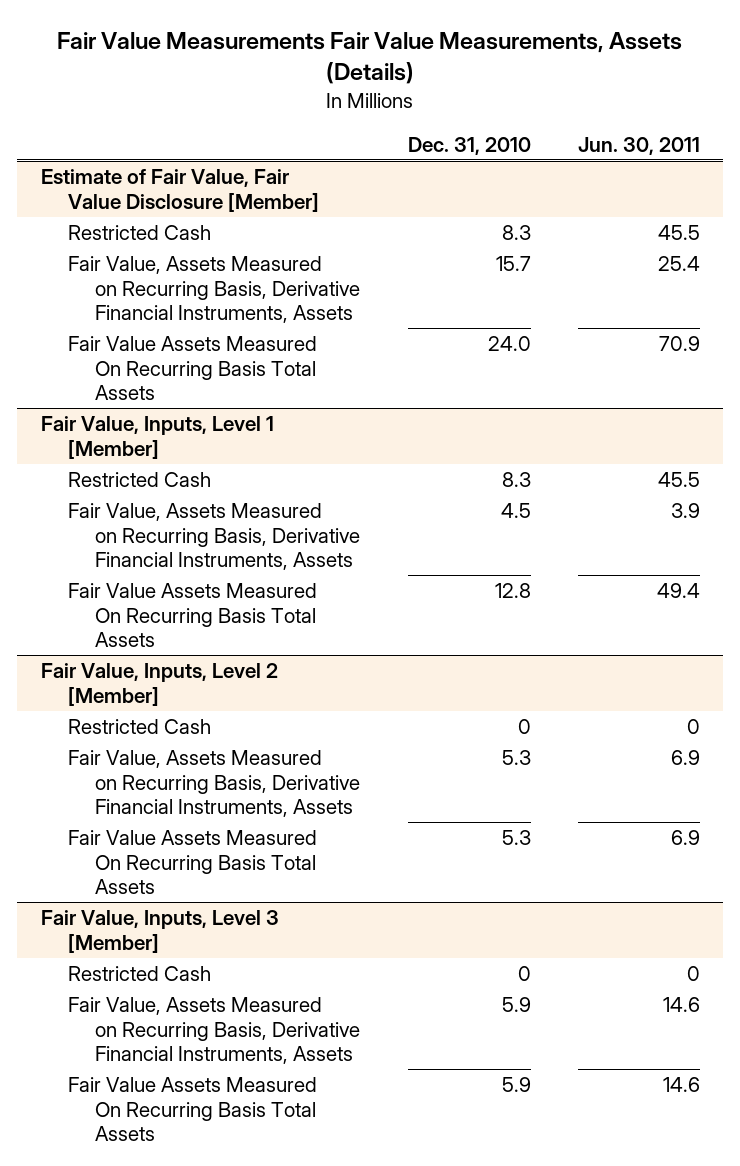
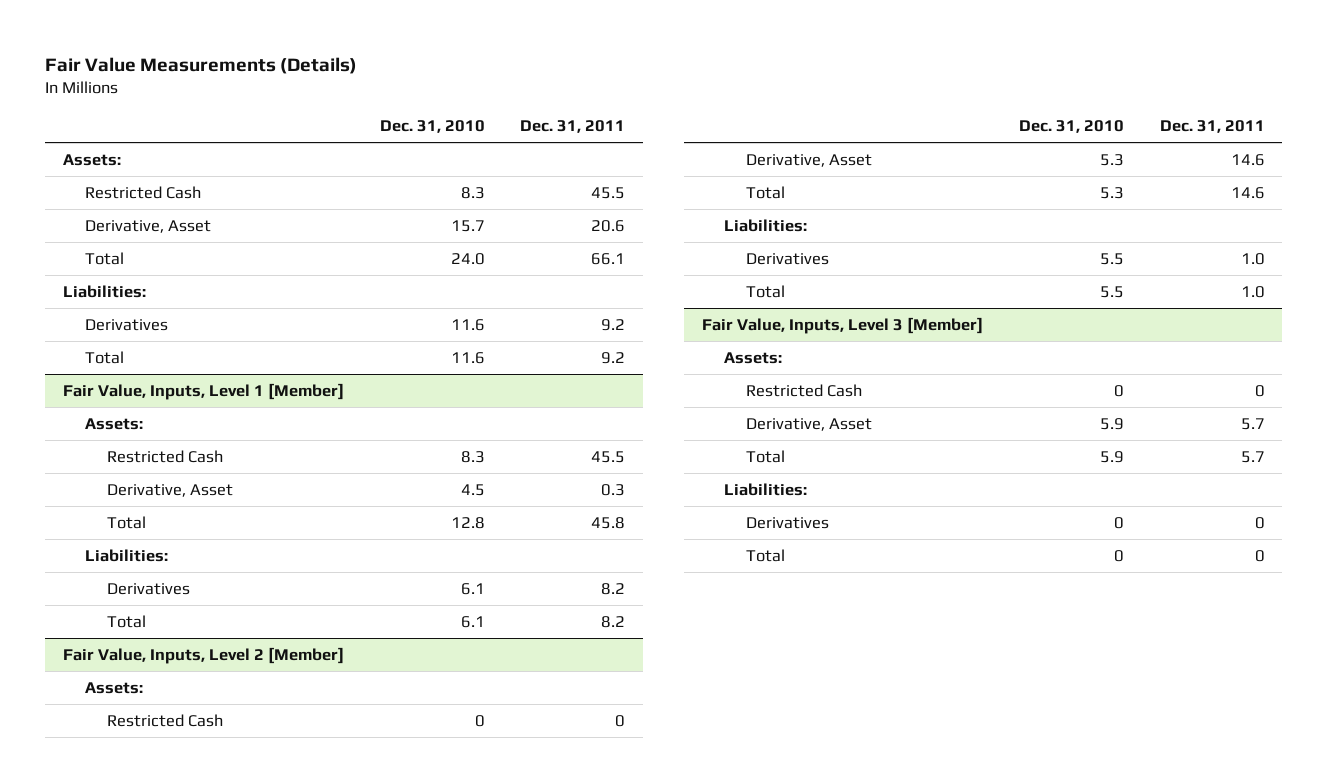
[57,31,683,85] Fair Value Measurements Fair Value Measurements, Assets (Details) -> [45,56,358,74] Fair Value Measurements (Details)
[577,136,700,155] Jun. 30, 2011 -> none
none -> [520,120,626,134] Dec. 31, 2011
[40,169,319,212] Estimate of Fair Value, Fair Value Disclosure [Member] -> none
none -> [63,153,122,166] Assets:
[67,256,361,324] Fair Value, Assets Measured on Recurring Basis, Derivative Financial Instruments, Assets -> [84,219,211,233] Derivative, Asset
[67,336,317,401] Fair Value Assets Measured On Recurring Basis Total Assets -> [84,251,124,265] Total
none -> [63,284,147,298] Liabilities:
none -> [84,318,168,331] Derivatives
none -> [84,350,124,364] Total
none -> [84,417,143,430] Assets:
[67,503,361,571] Fair Value, Assets Measured on Recurring Basis, Derivative Financial Instruments, Assets -> [106,483,233,497] Derivative, Asset
[67,583,317,648] Fair Value Assets Measured On Recurring Basis Total Assets -> [106,515,146,529] Total
none -> [84,548,168,562] Liabilities:
none -> [106,582,190,595] Derivatives
none -> [106,614,146,628] Total
none -> [84,681,143,694] Assets:
[67,750,361,818] Fair Value, Assets Measured on Recurring Basis, Derivative Financial Instruments, Assets -> [746,153,873,167] Derivative, Asset
[67,830,317,895] Fair Value Assets Measured On Recurring Basis Total Assets -> [746,185,786,199] Total
none -> [724,218,808,232] Liabilities:
none -> [746,252,830,265] Derivatives
none -> [746,284,786,298] Total
none -> [724,351,783,364] Assets:
[67,997,361,1065] Fair Value, Assets Measured on Recurring Basis, Derivative Financial Instruments, Assets -> [746,417,873,431] Derivative, Asset
[67,1077,317,1142] Fair Value Assets Measured On Recurring Basis Total Assets -> [746,449,786,463] Total
none -> [724,482,808,496] Liabilities:
none -> [746,516,830,529] Derivatives
none -> [746,548,786,562] Total

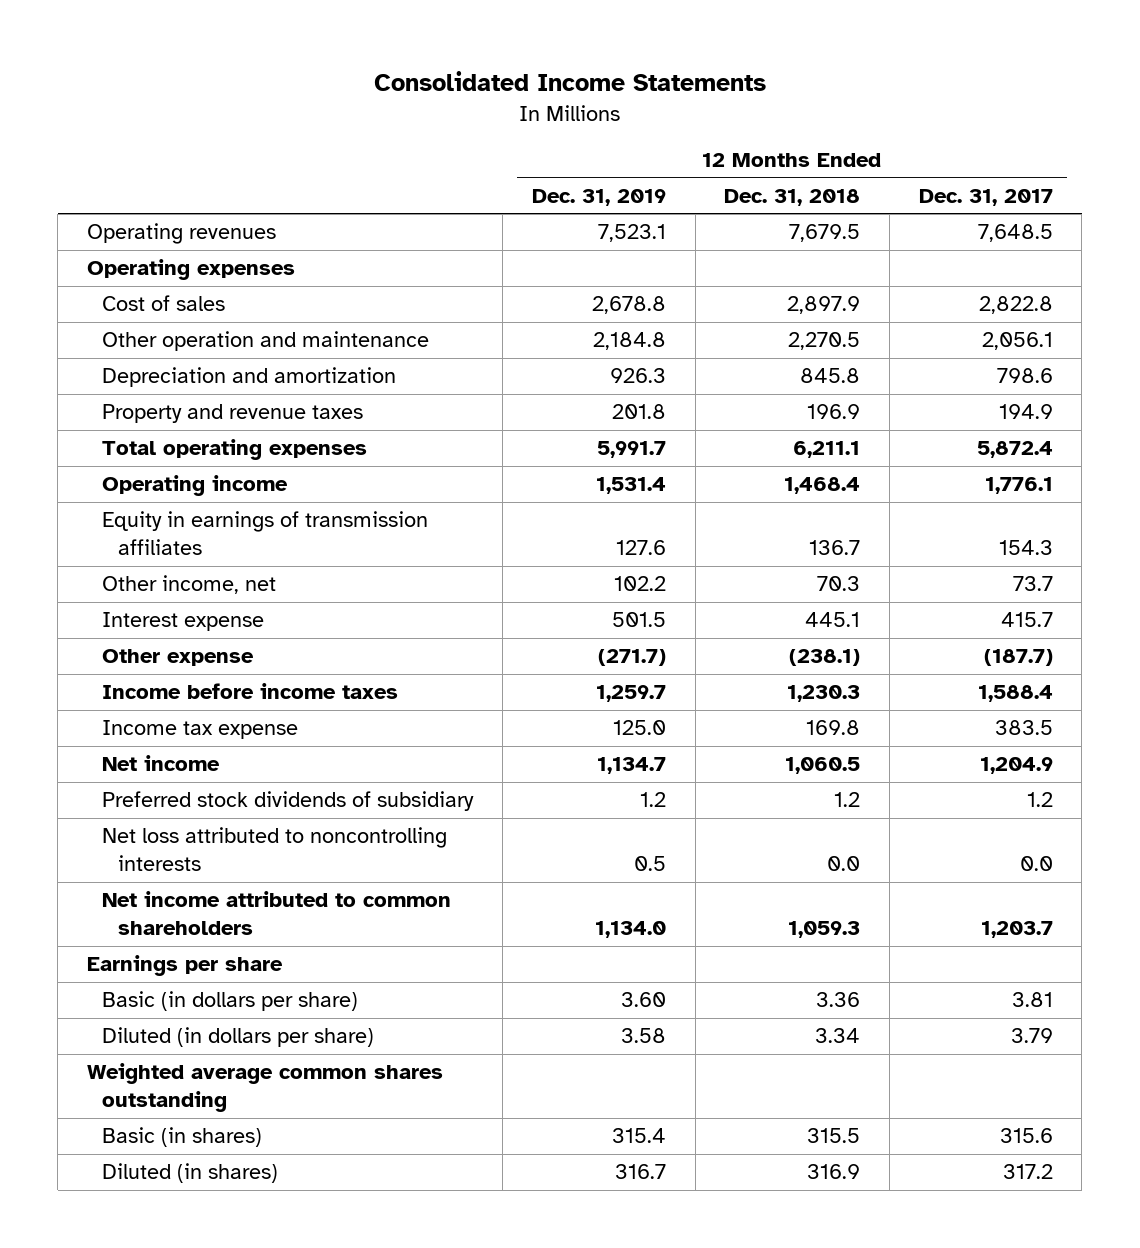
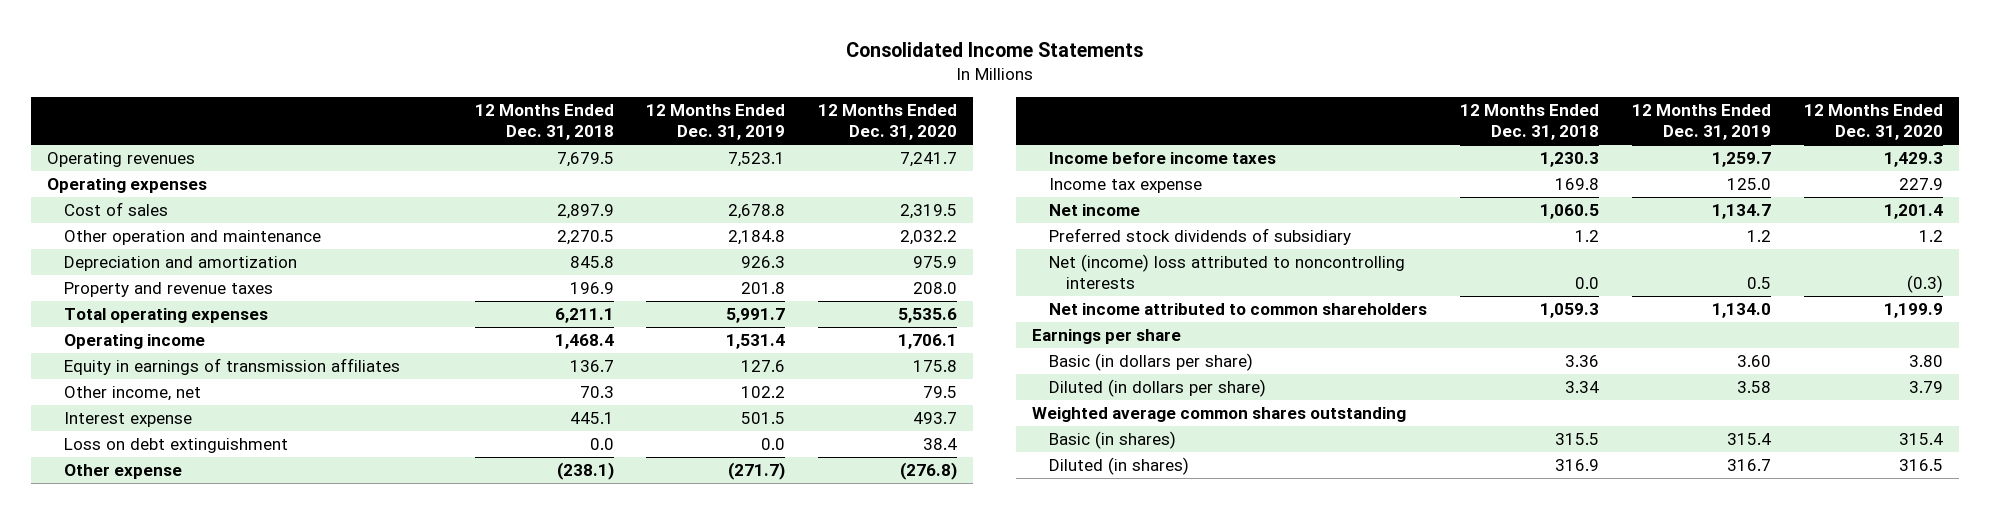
[918,188,1053,206] Dec. 31, 2017 -> none
none -> [818,104,958,141] 12 Months Ended Dec. 31, 2020
none -> [63,437,288,453] Loss on debt extinguishment
[102,827,448,872] Net loss attributed to noncontrolling interests -> [1049,253,1406,290] Net (income) loss attributed to noncontrolling interests

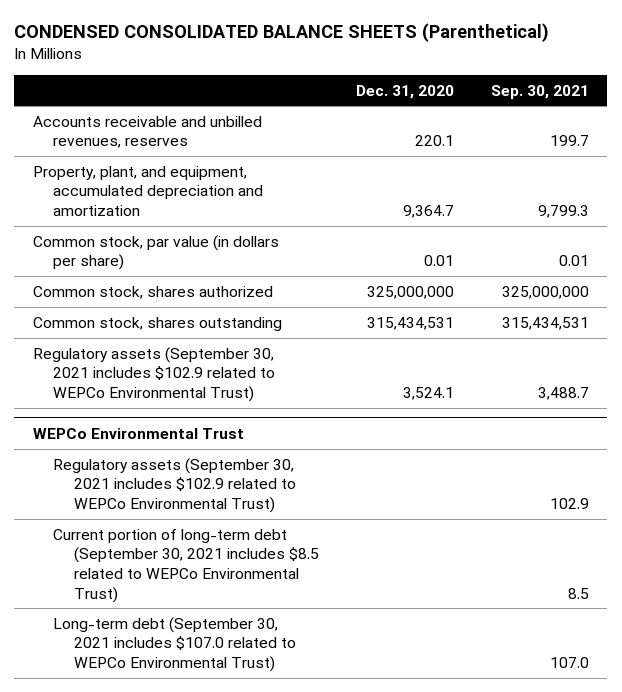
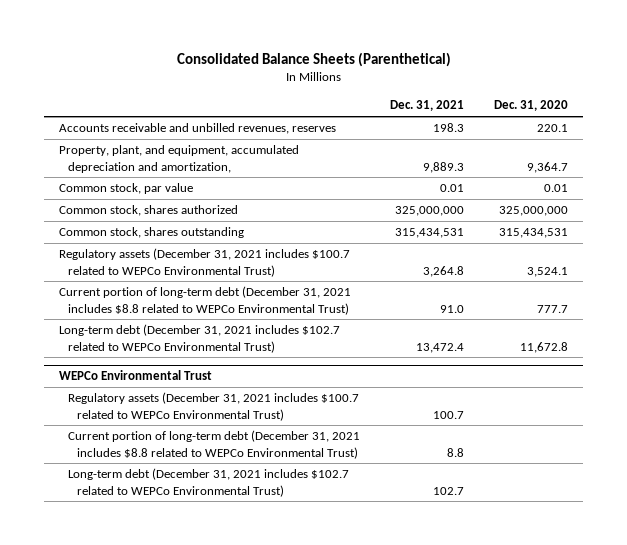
[14,23,550,43] CONDENSED CONSOLIDATED BALANCE SHEETS (Parenthetical) -> [176,51,451,67] Consolidated Balance Sheets (Parenthetical)
[490,84,589,99] Sep. 30, 2021 -> none
none -> [390,100,465,112] Dec. 31, 2021
[32,165,264,217] Property, plant, and equipment, accumulated depreciation and amortization -> [58,145,299,173] Property, plant, and equipment, accumulated depreciation and amortization,
[32,234,279,271] Common stock, par value (in dollars per share) -> [58,183,193,195] Common stock, par value
[32,346,276,403] Regulatory assets (September 30, 2021 includes $102.9 related to WEPCo Environmental Trust) -> [58,248,350,277] Regulatory assets (December 31, 2021 includes $100.7 related to WEPCo Environmental Trust)
none -> [58,286,351,315] Current portion of long-term debt (December 31, 2021 includes $8.8 related to WEPCo Environmental Trust)
none -> [58,324,340,353] Long-term debt (December 31, 2021 includes $102.7 related to WEPCo Environmental Trust)
[53,457,296,514] Regulatory assets (September 30, 2021 includes $102.9 related to WEPCo Environmental Trust) -> [68,392,360,421] Regulatory assets (December 31, 2021 includes $100.7 related to WEPCo Environmental Trust)
[53,528,319,603] Current portion of long-term debt (September 30, 2021 includes $8.5 related to WEPCo Environmental Trust) -> [68,430,361,459] Current portion of long-term debt (December 31, 2021 includes $8.8 related to WEPCo Environmental Trust)
[53,616,296,673] Long-term debt (September 30, 2021 includes $107.0 related to WEPCo Environmental Trust) -> [68,468,350,497] Long-term debt (December 31, 2021 includes $102.7 related to WEPCo Environmental Trust)

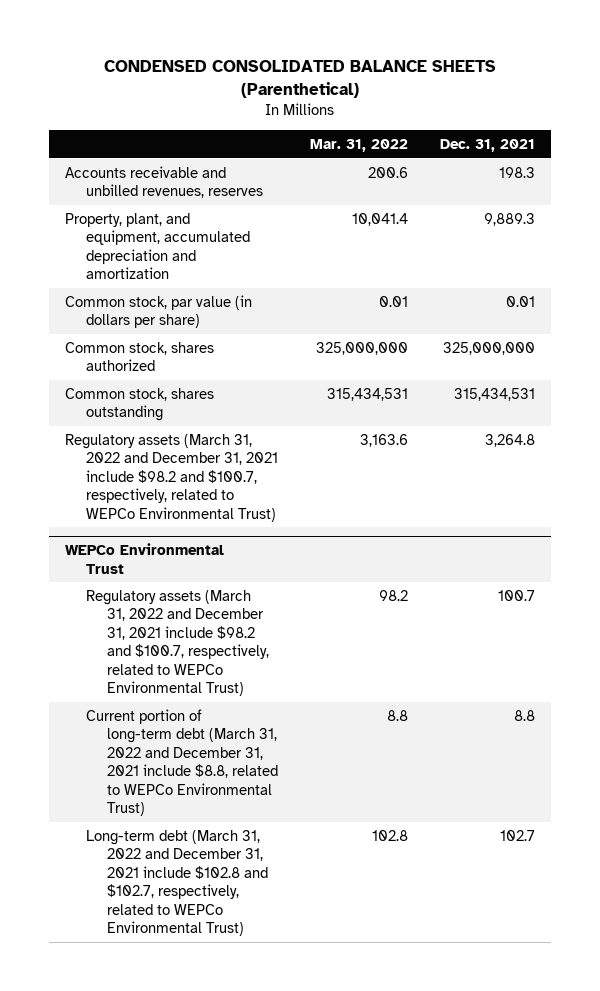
[176,51,451,67] Consolidated Balance Sheets (Parenthetical) -> [104,60,497,99] CONDENSED CONSOLIDATED BALANCE SHEETS (Parenthetical)
[494,100,569,112] Dec. 31, 2020 -> none
none -> [309,139,408,153] Mar. 31, 2022
[58,145,299,173] Property, plant, and equipment, accumulated depreciation and amortization, -> [65,212,250,280] Property, plant, and equipment, accumulated depreciation and amortization
[58,183,193,195] Common stock, par value -> [65,294,253,329] Common stock, par value (in dollars per share)
[58,286,351,315] Current portion of long-term debt (December 31, 2021 includes $8.8 related to WEPCo Environmental Trust) -> none
[58,324,340,353] Long-term debt (December 31, 2021 includes $102.7 related to WEPCo Environmental Trust) -> none
[58,248,350,277] Regulatory assets (December 31, 2021 includes $100.7 related to WEPCo Environmental Trust) -> [65,433,278,522] Regulatory assets (March 31, 2022 and December 31, 2021 include $98.2 and $100.7, respectively, related to WEPCo Environmental Trust)
[68,392,360,421] Regulatory assets (December 31, 2021 includes $100.7 related to WEPCo Environmental Trust) -> [85,589,269,697] Regulatory assets (March 31, 2022 and December 31, 2021 include $98.2 and $100.7, respectively, related to WEPCo Environmental Trust)
[68,430,361,459] Current portion of long-term debt (December 31, 2021 includes $8.8 related to WEPCo Environmental Trust) -> [85,708,278,817] Current portion of long-term debt (March 31, 2022 and December 31, 2021 include $8.8, related to WEPCo Environmental Trust)
[68,468,350,497] Long-term debt (December 31, 2021 includes $102.7 related to WEPCo Environmental Trust) -> [85,829,268,937] Long-term debt (March 31, 2022 and December 31, 2021 include $102.8 and $102.7, respectively, related to WEPCo Environmental Trust)

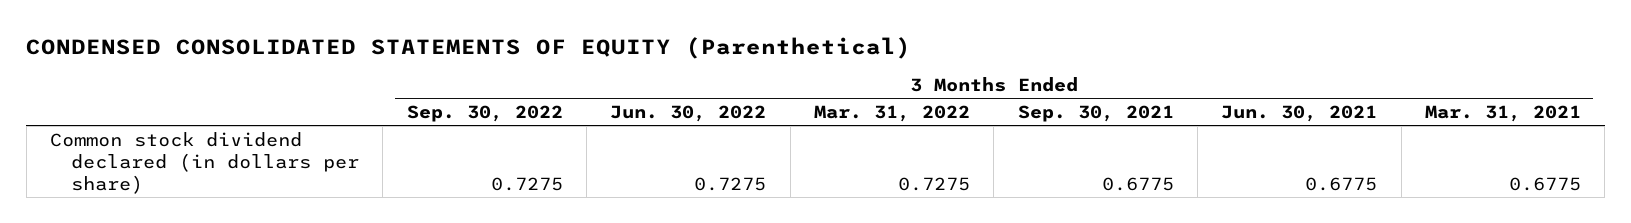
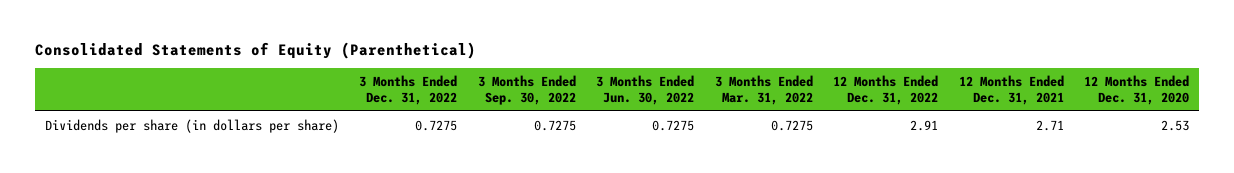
[26,36,912,59] CONDENSED CONSOLIDATED STATEMENTS OF EQUITY (Parenthetical) -> [34,42,476,60] Consolidated Statements of Equity (Parenthetical)
[1017,105,1174,123] Sep. 30, 2021 -> none
[1221,105,1378,123] Jun. 30, 2021 -> none
[1424,105,1581,123] Mar. 31, 2021 -> none
none -> [359,74,458,106] 3 Months Ended Dec. 31, 2022
none -> [833,74,939,106] 12 Months Ended Dec. 31, 2022
none -> [958,74,1064,106] 12 Months Ended Dec. 31, 2021
none -> [1084,74,1190,106] 12 Months Ended Dec. 31, 2020
[50,131,359,194] Common stock dividend declared (in dollars per share) -> [44,118,339,133] Dividends per share (in dollars per share)

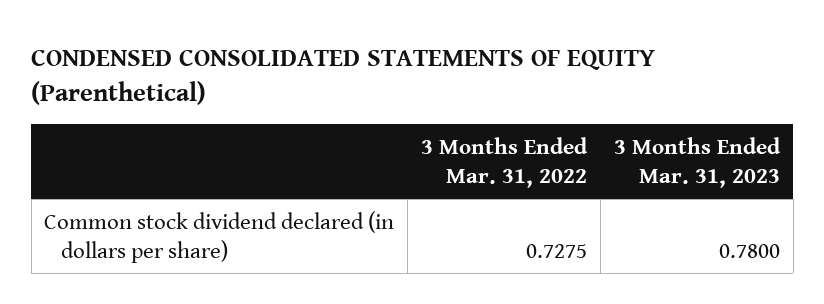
[34,42,476,60] Consolidated Statements of Equity (Parenthetical) -> [31,49,656,106] CONDENSED CONSOLIDATED STATEMENTS OF EQUITY (Parenthetical)
[359,74,458,106] 3 Months Ended Dec. 31, 2022 -> none
[477,74,576,106] 3 Months Ended Sep. 30, 2022 -> none
[596,74,695,106] 3 Months Ended Jun. 30, 2022 -> none
[833,74,939,106] 12 Months Ended Dec. 31, 2022 -> none
[958,74,1064,106] 12 Months Ended Dec. 31, 2021 -> none
[1084,74,1190,106] 12 Months Ended Dec. 31, 2020 -> none
none -> [613,136,781,188] 3 Months Ended Mar. 31, 2023
[44,118,339,133] Dividends per share (in dollars per share) -> [44,210,395,263] Common stock dividend declared (in dollars per share)

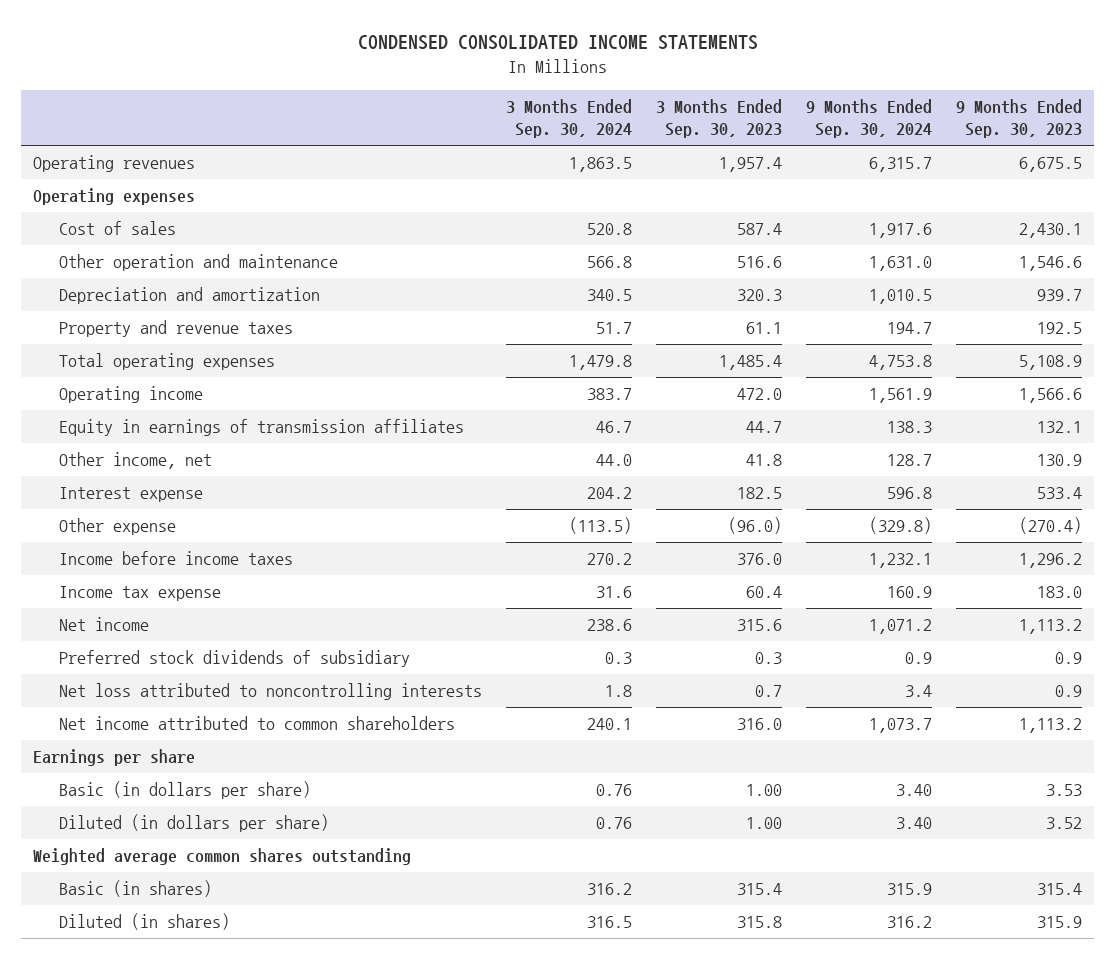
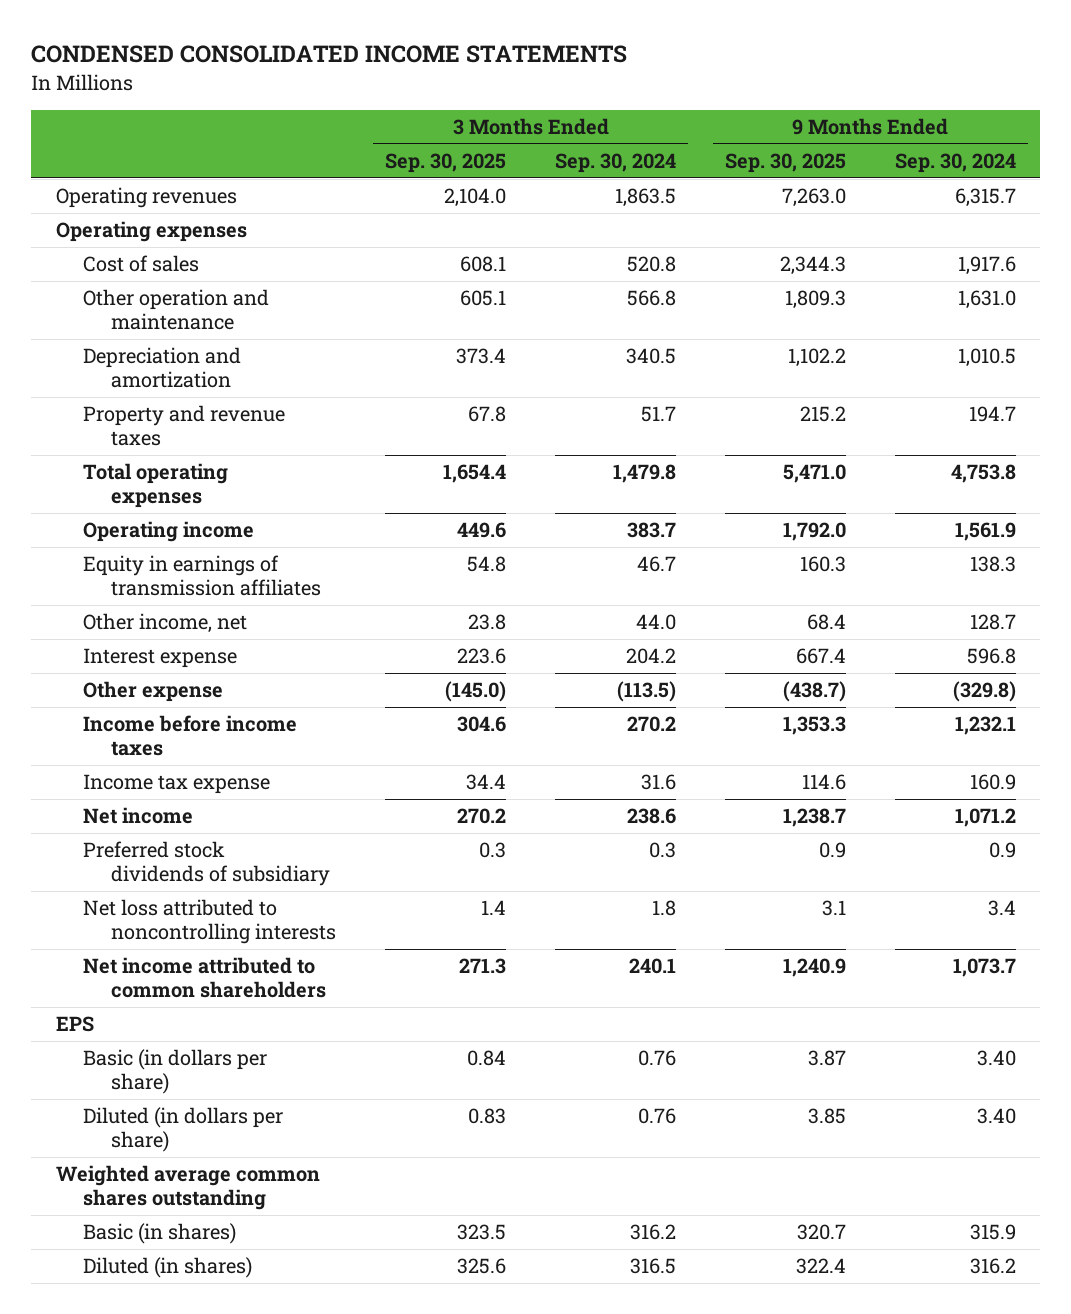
[656,98,783,139] 3 Months Ended Sep. 30, 2023 -> none
[955,98,1082,139] 9 Months Ended Sep. 30, 2023 -> none
none -> [385,153,507,174] Sep. 30, 2025
none -> [724,153,846,174] Sep. 30, 2025
[33,749,196,767] Earnings per share -> [55,1016,94,1033] EPS

